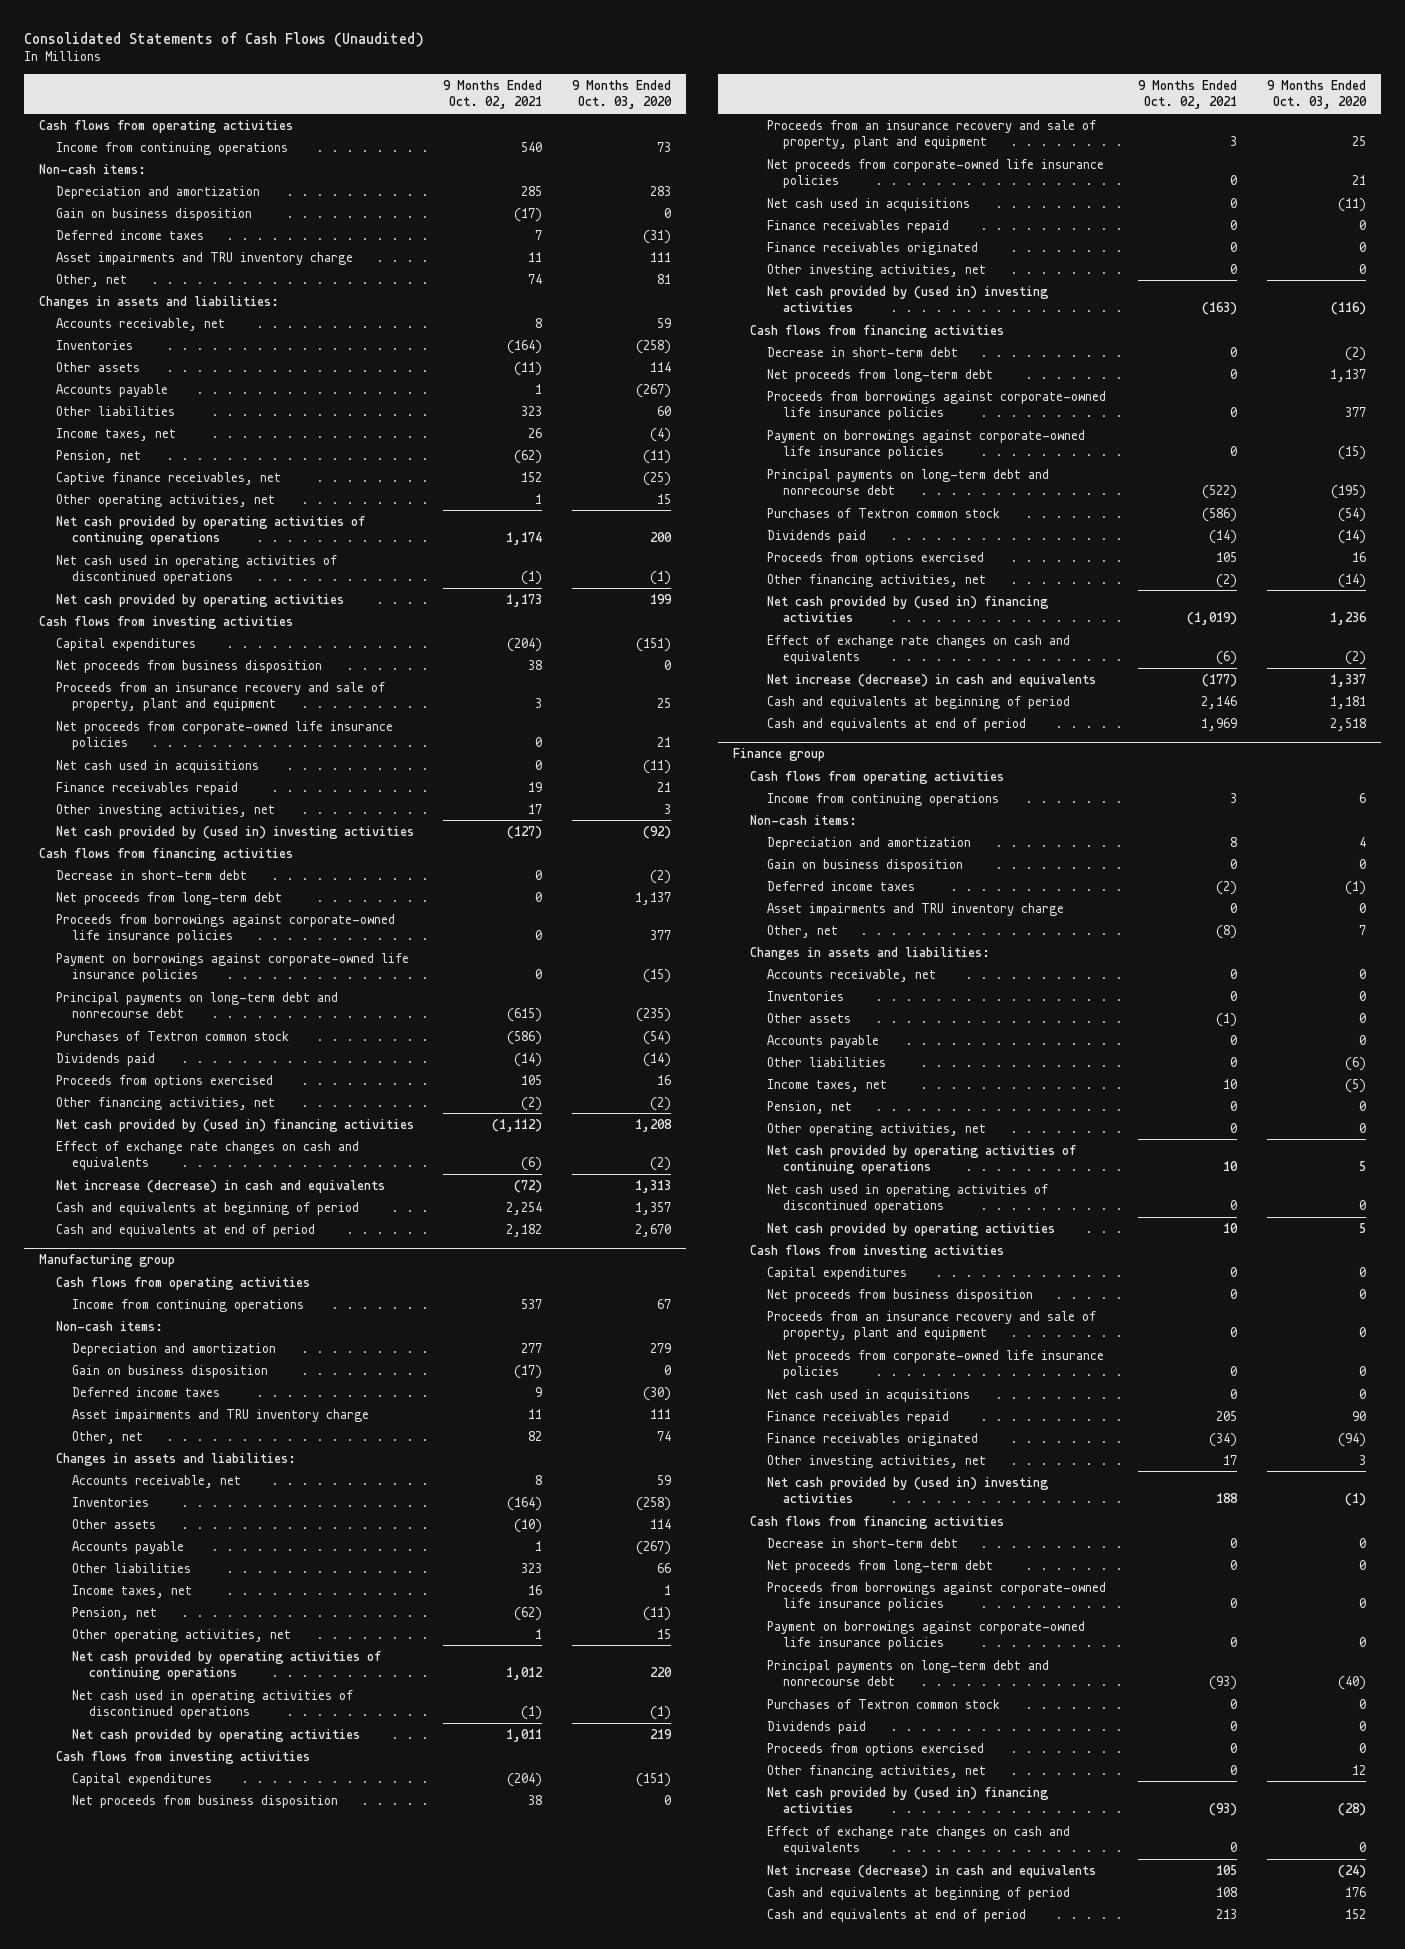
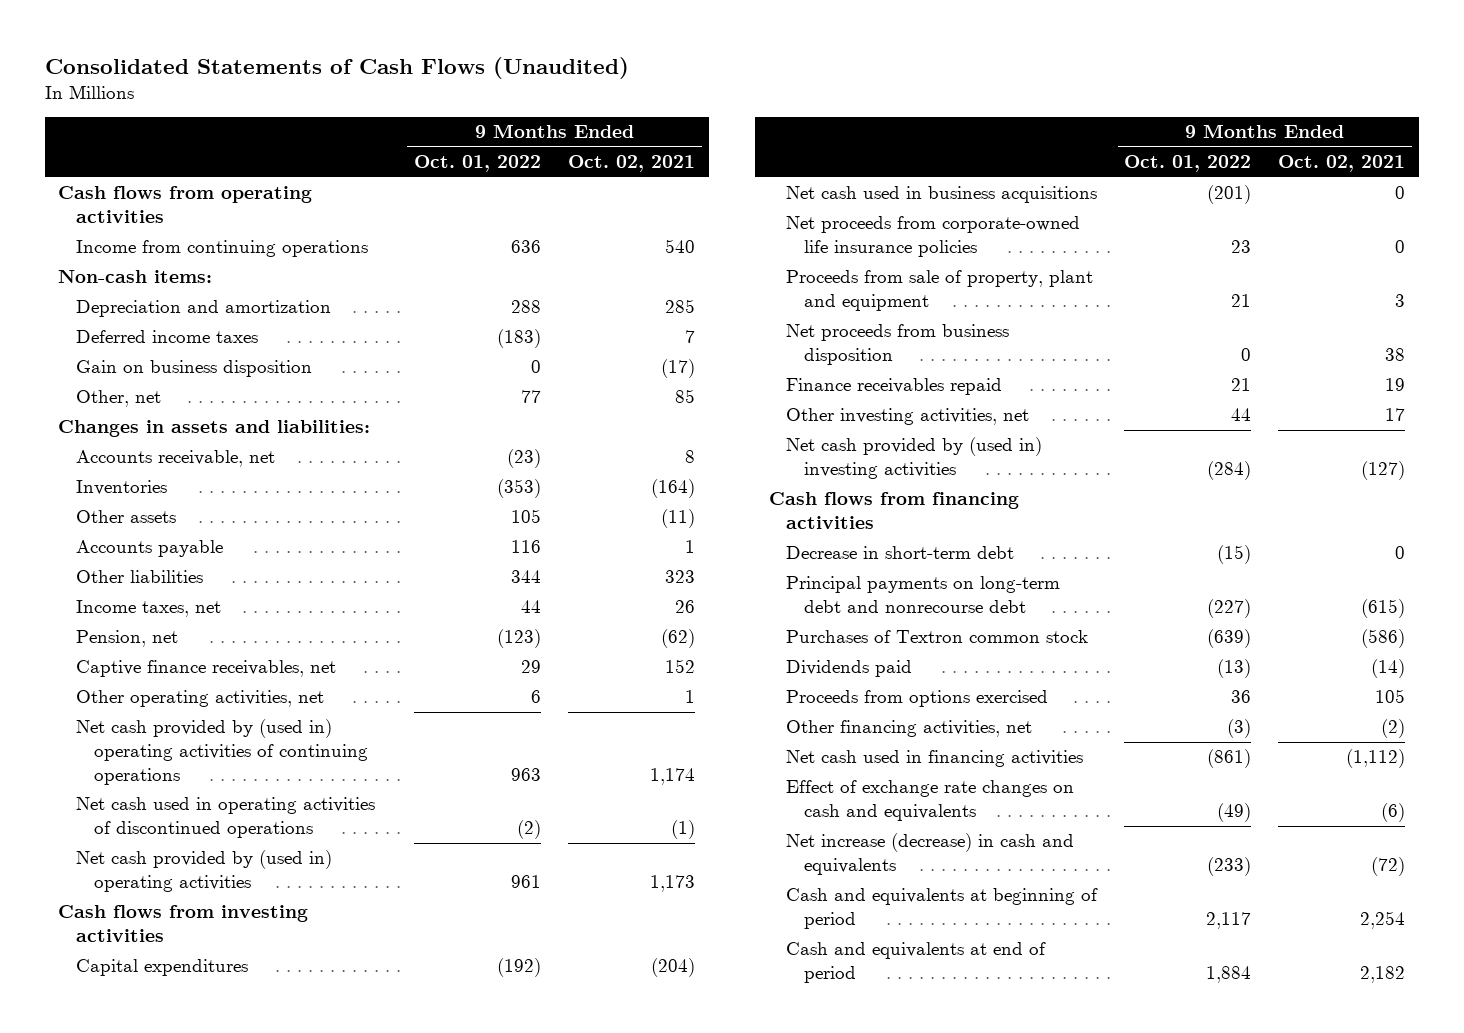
[572,79,673,110] 9 Months Ended Oct. 03, 2020 -> none
none -> [414,155,542,173] Oct. 01, 2022
[55,251,353,265] Asset impairments and TRU inventory charge -> none
[55,207,252,221] Gain on business disposition -> [76,360,313,378] Gain on business disposition
[528,273,543,284] 74 -> [675,389,696,404] 85
[55,515,365,545] Net cash provided by operating activities of continuing operations -> [76,719,369,786] Net cash provided by (used in) operating activities of continuing operations
[55,593,344,607] Net cash provided by operating activities -> [76,850,333,893] Net cash provided by (used in) operating activities
[55,681,385,711] Proceeds from an insurance recovery and sale of property, plant and equipment -> none
none -> [786,186,1098,204] Net cash used in business acquisitions
[55,759,259,773] Net cash used in acquisitions -> none
none -> [786,270,1094,312] Proceeds from sale of property, plant and equipment
[55,659,322,673] Net proceeds from business disposition -> [786,324,1010,366] Net proceeds from business disposition
[55,891,282,905] Net proceeds from long-term debt -> none
[55,913,395,943] Proceeds from borrowings against corporate-owned life insurance policies -> none
[55,952,409,982] Payment on borrowings against corporate-owned life insurance policies -> none
[55,1118,414,1132] Net cash provided by (used in) financing activities -> [786,750,1084,768] Net cash used in financing activities
[38,1253,175,1267] Manufacturing group -> none
[55,1276,310,1290] Cash flows from operating activities -> none
[72,1298,305,1312] Income from continuing operations -> none
[55,1320,163,1331] Non-cash items: -> none
[72,1342,277,1356] Depreciation and amortization -> none
[72,1364,269,1378] Gain on business disposition -> none
[72,1386,221,1397] Deferred income taxes -> none
[72,1408,370,1422] Asset impairments and TRU inventory charge -> none
[72,1430,144,1444] Other, net -> none
[55,1452,296,1466] Changes in assets and liabilities: -> none
[72,1474,242,1488] Accounts receivable, net -> none
[72,1496,150,1507] Inventories -> none
[72,1518,157,1529] Other assets -> none
[72,1540,185,1554] Accounts payable -> none
[72,1562,192,1573] Other liabilities -> none
[72,1584,193,1598] Income taxes, net -> none
[72,1606,158,1620] Pension, net -> none
[72,1628,292,1642] Other operating activities, net -> none
[72,1650,382,1680] Net cash provided by operating activities of continuing operations -> none
[72,1689,354,1719] Net cash used in operating activities of discontinued operations -> none
[72,1728,361,1742] Net cash provided by operating activities -> none
[55,1750,310,1764] Cash flows from investing activities -> none
[72,1772,213,1786] Capital expenditures -> none
[72,1794,339,1808] Net proceeds from business disposition -> none
[766,119,1096,149] Proceeds from an insurance recovery and sale of property, plant and equipment -> none
[766,158,1104,188] Net proceeds from corporate-owned life insurance policies -> none
[766,197,970,211] Net cash used in acquisitions -> none
[766,219,949,233] Finance receivables repaid -> none
[766,241,978,255] Finance receivables originated -> none
[766,263,986,277] Other investing activities, net -> none
[766,285,1049,312] Net cash provided by (used in) investing activities -> none
[750,324,1005,338] Cash flows from financing activities -> none
[766,346,958,357] Decrease in short-term debt -> none
[766,368,993,382] Net proceeds from long-term debt -> none
[766,390,1106,420] Proceeds from borrowings against corporate-owned life insurance policies -> none
[766,429,1085,459] Payment on borrowings against corporate-owned life insurance policies -> none
[766,468,1049,495] Principal payments on long-term debt and nonrecourse debt -> none
[766,507,1000,518] Purchases of Textron common stock -> none
[766,529,866,543] Dividends paid -> none
[766,551,984,565] Proceeds from options exercised -> none
[766,573,986,587] Other financing activities, net -> none
[766,595,1049,622] Net cash provided by (used in) financing activities -> none
[766,634,1070,664] Effect of exchange rate changes on cash and equivalents -> none
[766,673,1096,687] Net increase (decrease) in cash and equivalents -> none
[766,695,1070,709] Cash and equivalents at beginning of period -> none
[766,717,1026,731] Cash and equivalents at end of period -> none
[733,747,826,761] Finance group -> none
[750,770,1005,784] Cash flows from operating activities -> none
[766,792,999,806] Income from continuing operations -> none
[750,814,858,825] Non-cash items: -> none
[766,836,971,850] Depreciation and amortization -> none
[766,858,963,872] Gain on business disposition -> none
[766,880,915,891] Deferred income taxes -> none
[766,902,1064,916] Asset impairments and TRU inventory charge -> none
[766,924,838,938] Other, net -> none
[750,946,991,960] Changes in assets and liabilities: -> none
[766,968,936,982] Accounts receivable, net -> none
[766,990,844,1001] Inventories -> none
[766,1012,851,1023] Other assets -> none
[766,1034,879,1048] Accounts payable -> none
[766,1056,886,1067] Other liabilities -> none
[766,1078,887,1092] Income taxes, net -> none
[766,1100,852,1114] Pension, net -> none
[766,1122,986,1136] Other operating activities, net -> none
[766,1144,1076,1174] Net cash provided by operating activities of continuing operations -> none
[766,1183,1048,1213] Net cash used in operating activities of discontinued operations -> none
[766,1222,1055,1236] Net cash provided by operating activities -> none
[750,1244,1005,1258] Cash flows from investing activities -> none
[766,1266,907,1280] Capital expenditures -> none
[766,1288,1033,1302] Net proceeds from business disposition -> none
[766,1310,1096,1340] Proceeds from an insurance recovery and sale of property, plant and equipment -> none
[766,1349,1104,1379] Net proceeds from corporate-owned life insurance policies -> none
[766,1388,970,1402] Net cash used in acquisitions -> none
[766,1410,949,1424] Finance receivables repaid -> none
[766,1432,978,1446] Finance receivables originated -> none
[766,1454,986,1468] Other investing activities, net -> none
[766,1476,1049,1503] Net cash provided by (used in) investing activities -> none
[750,1515,1005,1529] Cash flows from financing activities -> none
[766,1537,958,1548] Decrease in short-term debt -> none
[766,1559,993,1573] Net proceeds from long-term debt -> none
[766,1581,1106,1611] Proceeds from borrowings against corporate-owned life insurance policies -> none
[766,1620,1085,1650] Payment on borrowings against corporate-owned life insurance policies -> none
[766,1659,1049,1686] Principal payments on long-term debt and nonrecourse debt -> none
[766,1698,1000,1709] Purchases of Textron common stock -> none
[766,1720,866,1734] Dividends paid -> none
[766,1742,984,1756] Proceeds from options exercised -> none
[766,1764,986,1778] Other financing activities, net -> none
[766,1786,1049,1813] Net cash provided by (used in) financing activities -> none
[766,1825,1070,1855] Effect of exchange rate changes on cash and equivalents -> none
[766,1864,1096,1878] Net increase (decrease) in cash and equivalents -> none
[766,1886,1070,1900] Cash and equivalents at beginning of period -> none
[766,1908,1026,1922] Cash and equivalents at end of period -> none

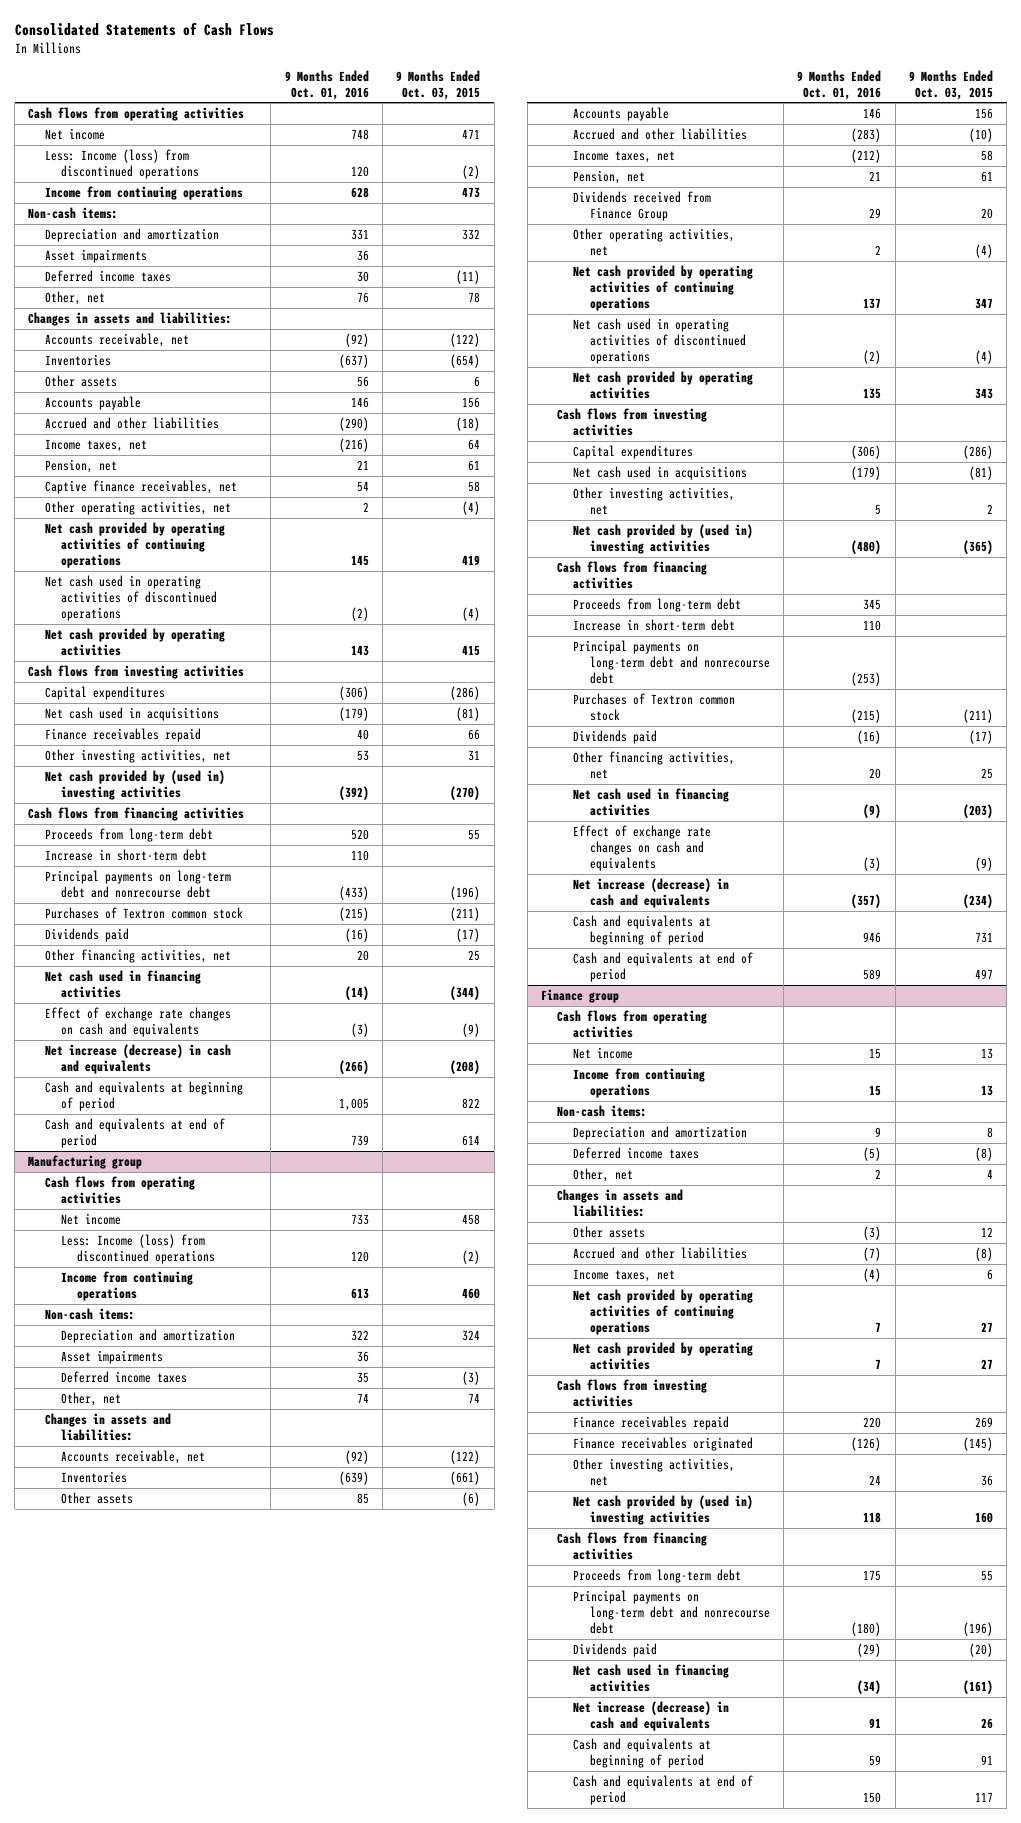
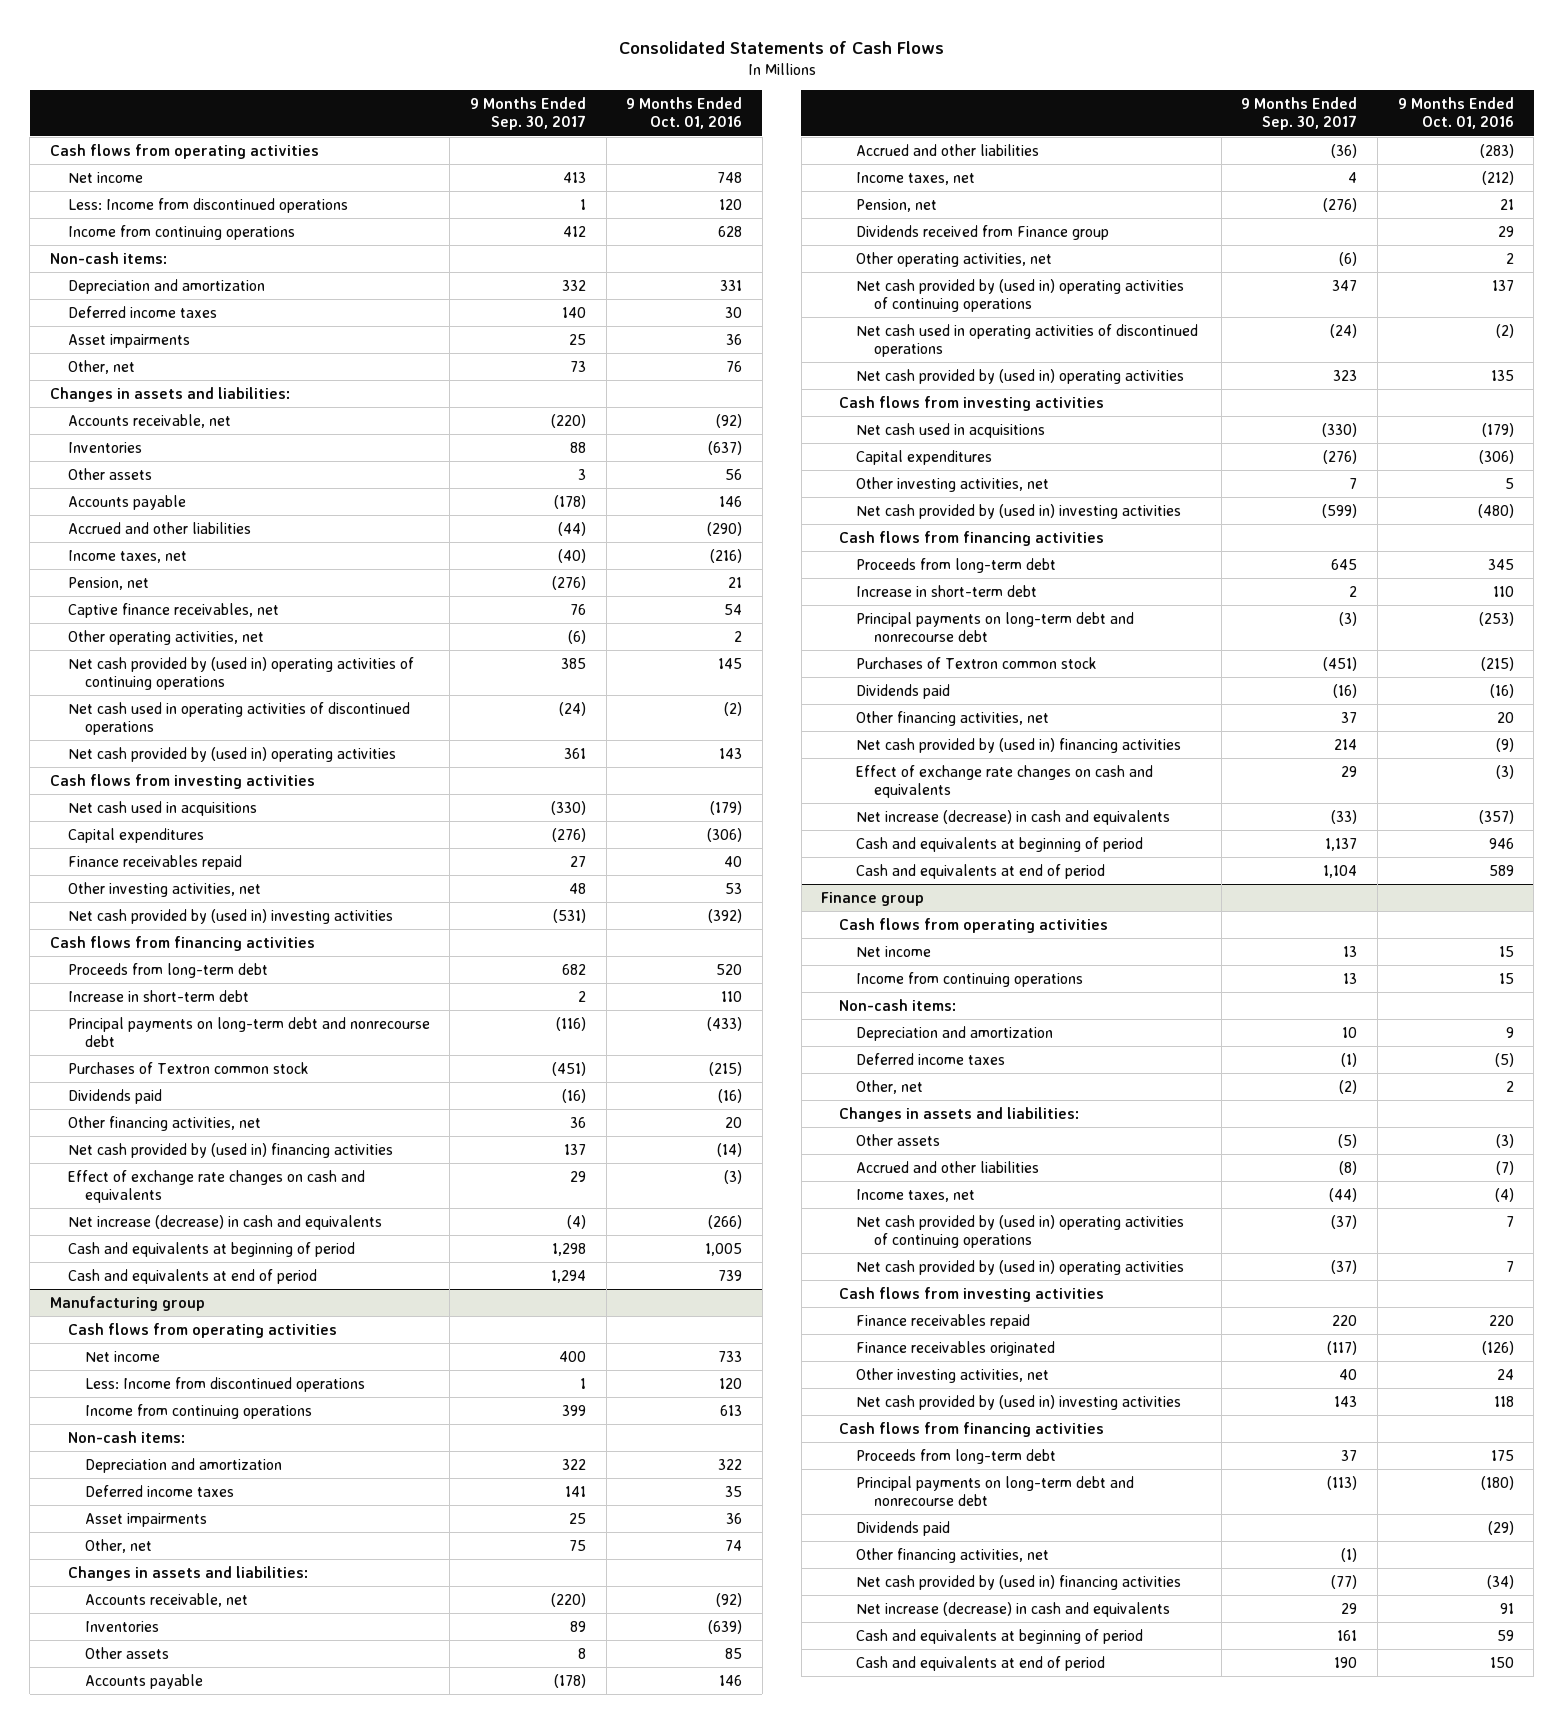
[396,69,481,100] 9 Months Ended Oct. 03, 2015 -> none
none -> [469,97,586,131] 9 Months Ended Sep. 30, 2017
[44,148,199,179] Less: Income (loss) from discontinued operations -> [67,197,348,213] Less: Income from discontinued operations
[44,248,147,263] Asset impairments -> [67,333,190,348] Asset impairments
[44,521,225,568] Net cash provided by operating activities of continuing operations -> [67,656,414,691] Net cash provided by (used in) operating activities of continuing operations
[44,627,225,656] Net cash provided by operating activities -> [67,746,396,762] Net cash provided by (used in) operating activities
[44,685,165,700] Capital expenditures -> [67,827,204,843] Capital expenditures
[44,969,201,998] Net cash used in financing activities -> [67,1142,393,1158] Net cash provided by (used in) financing activities
[60,1233,216,1264] Less: Income (loss) from discontinued operations -> [84,1376,365,1392] Less: Income from discontinued operations
[60,1349,163,1364] Asset impairments -> [84,1512,207,1527] Asset impairments
[573,190,712,221] Dividends received from Finance Group -> [856,224,1110,240] Dividends received from Finance group
[573,264,754,311] Net cash provided by operating activities of continuing operations -> [856,278,1185,313] Net cash provided by (used in) operating activities of continuing operations
[573,370,754,399] Net cash provided by operating activities -> [856,368,1185,384] Net cash provided by (used in) operating activities
[573,444,694,459] Capital expenditures -> [856,449,993,465] Capital expenditures
[573,787,730,816] Net cash used in financing activities -> [856,737,1182,753] Net cash provided by (used in) financing activities
[573,1288,754,1335] Net cash provided by operating activities of continuing operations -> [856,1214,1185,1249] Net cash provided by (used in) operating activities of continuing operations
[573,1341,754,1370] Net cash provided by operating activities -> [856,1259,1185,1275] Net cash provided by (used in) operating activities
none -> [856,1547,1050,1563] Other financing activities, net
[573,1663,730,1692] Net cash used in financing activities -> [856,1574,1182,1590] Net cash provided by (used in) financing activities

